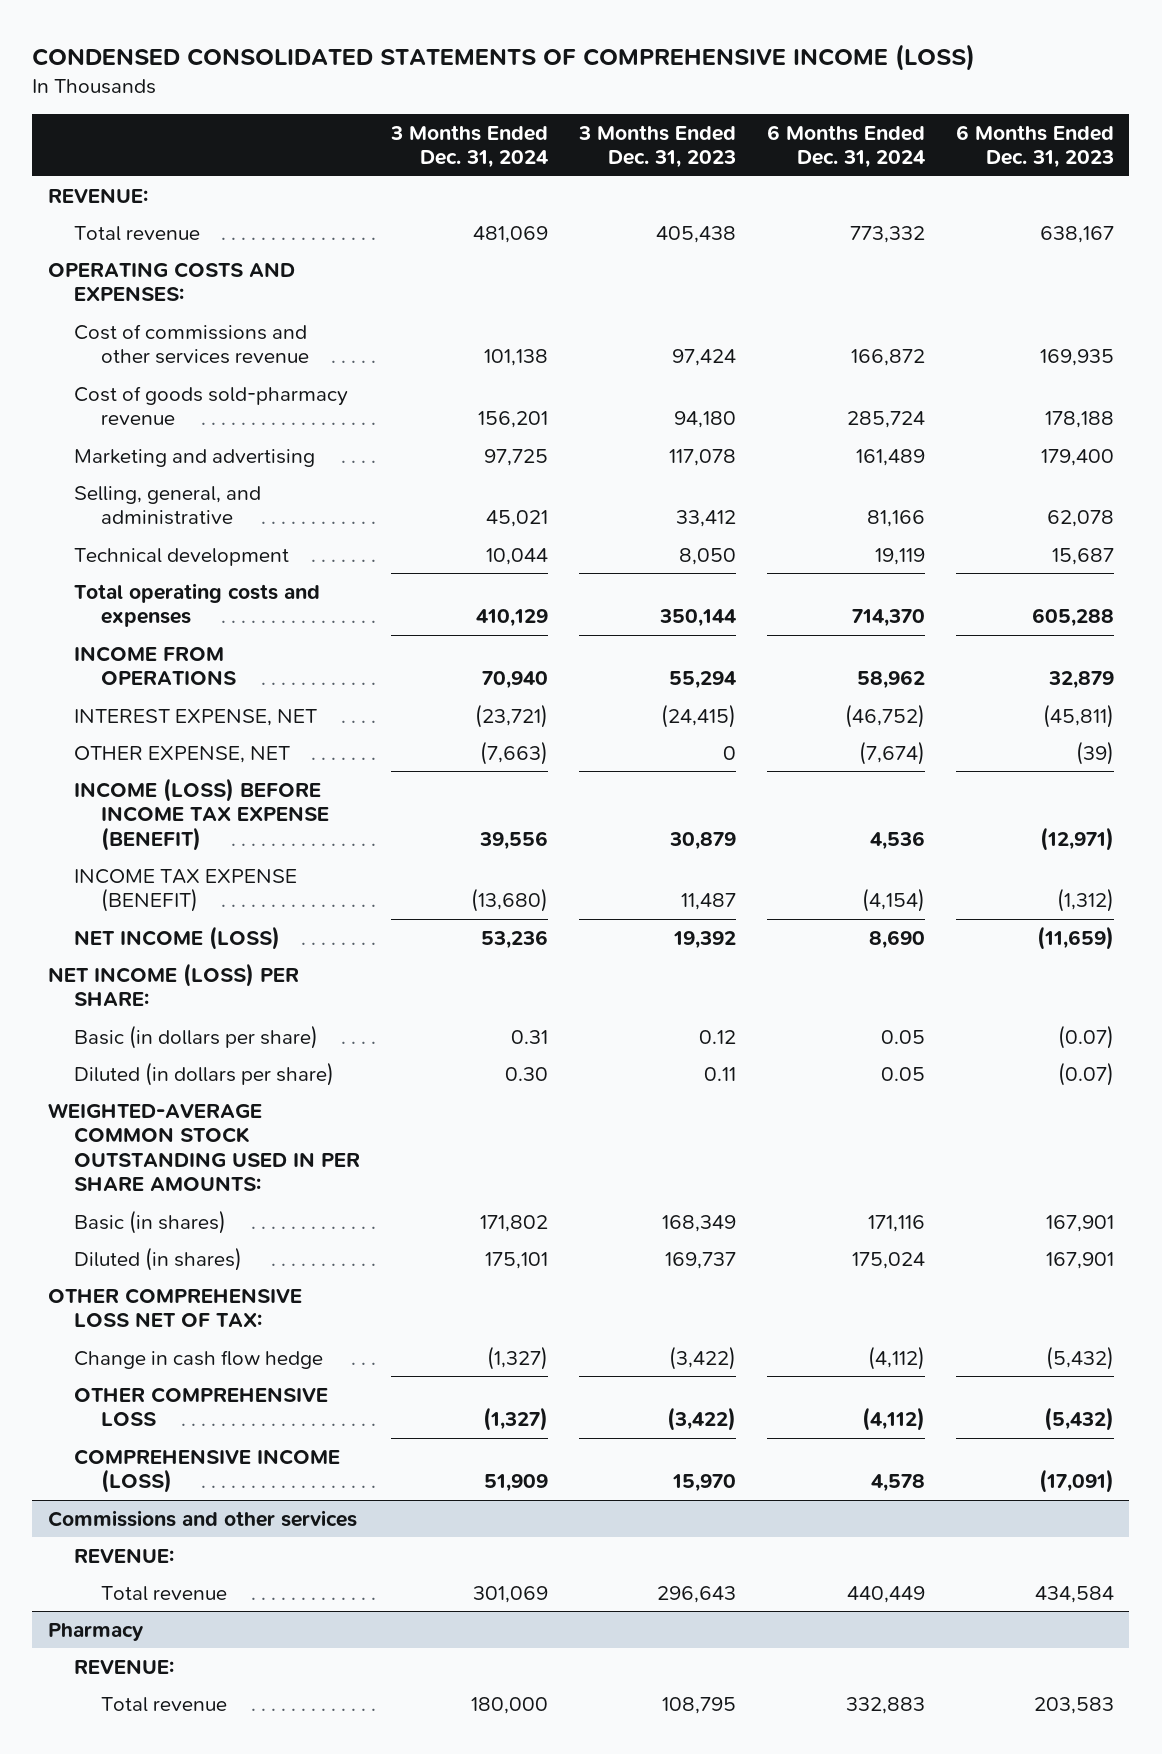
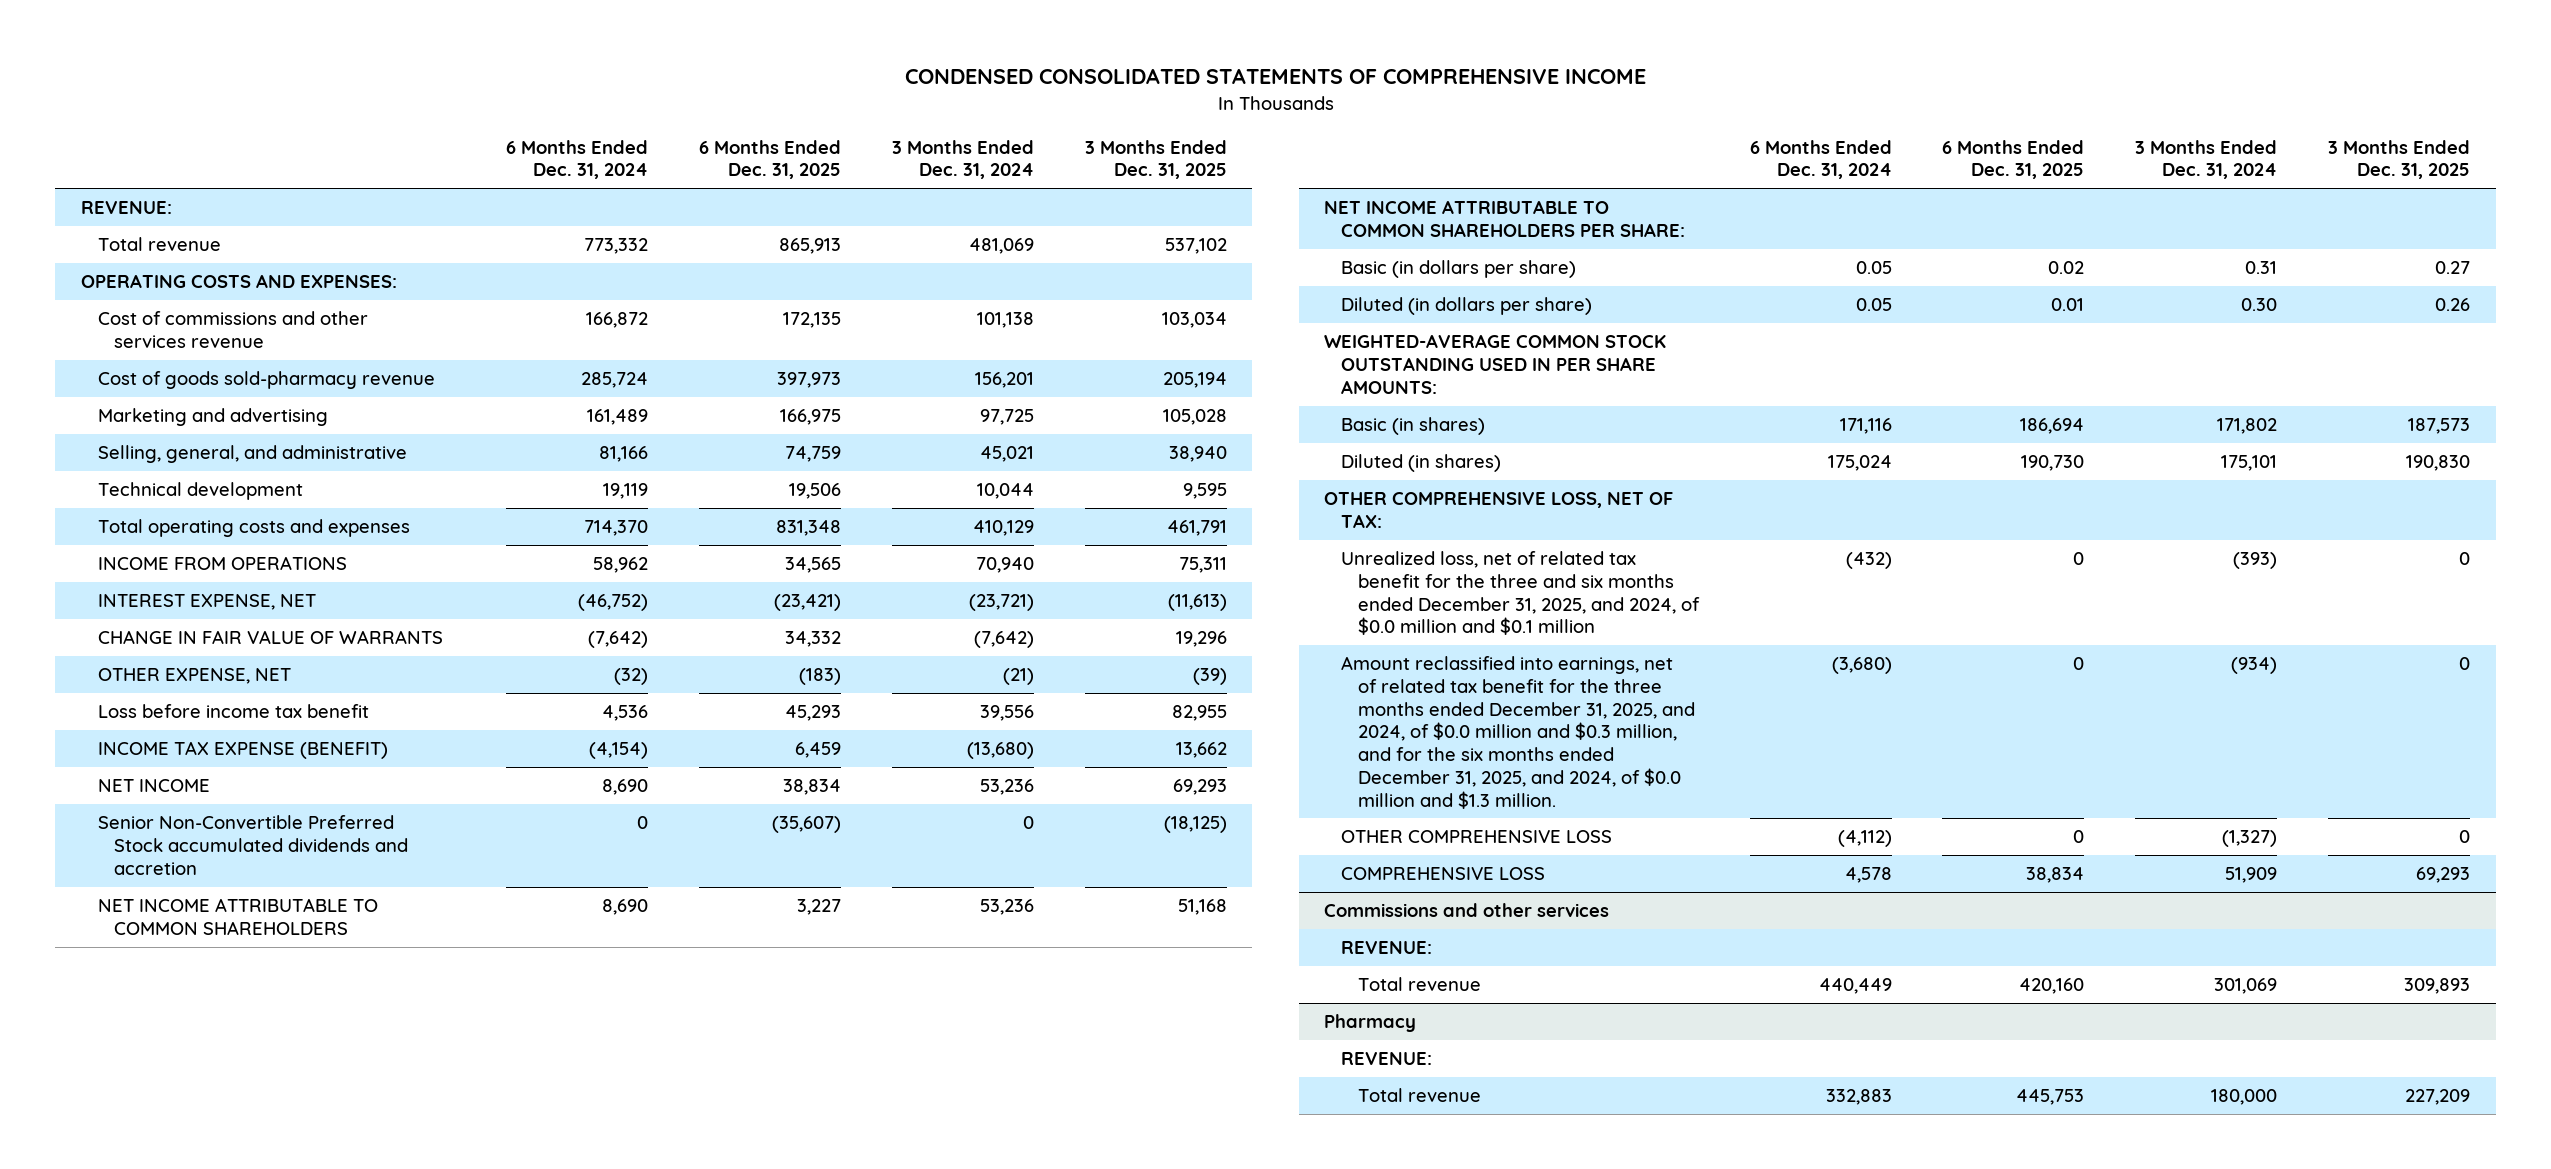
[32,43,976,71] CONDENSED CONSOLIDATED STATEMENTS OF COMPREHENSIVE INCOME (LOSS) -> [904,68,1646,85] CONDENSED CONSOLIDATED STATEMENTS OF COMPREHENSIVE INCOME
[578,124,737,169] 3 Months Ended Dec. 31, 2023 -> none
[955,124,1114,169] 6 Months Ended Dec. 31, 2023 -> none
none -> [698,139,841,180] 6 Months Ended Dec. 31, 2025
none -> [1084,139,1227,180] 3 Months Ended Dec. 31, 2025
none -> [97,630,443,645] CHANGE IN FAIR VALUE OF WARRANTS
[480,740,549,765] (7,663) -> [1002,668,1034,686] (21)
[858,740,925,765] (7,674) -> [614,668,649,686] (32)
[74,777,329,851] INCOME (LOSS) BEFORE INCOME TAX EXPENSE (BENEFIT) -> [97,704,369,719] Loss before income tax benefit
[74,925,281,950] NET INCOME (LOSS) -> [97,779,210,793] NET INCOME
none -> [97,815,409,875] Senior Non-Convertible Preferred Stock accumulated dividends and accretion
none -> [97,898,378,935] NET INCOME ATTRIBUTABLE TO COMMON SHAREHOLDERS
[47,962,299,1007] NET INCOME (LOSS) PER SHARE: -> [1324,200,1686,237] NET INCOME ATTRIBUTABLE TO COMMON SHAREHOLDERS PER SHARE:
[74,1349,324,1369] Change in cash flow hedge -> none
[47,1287,302,1328] OTHER COMPREHENSIVE LOSS NET OF TAX: -> [1324,492,1674,528] OTHER COMPREHENSIVE LOSS, NET OF TAX:
none -> [1341,551,1700,636] Unrealized loss, net of related tax benefit for the three and six months ended December 31, 2025, and 2024, of $0.0 million and $0.1 million
none -> [1341,656,1695,809] Amount reclassified into earnings, net of related tax benefit for the three months ended December 31, 2025, and 2024, of $0.0 million and $0.3 million, and for the six months ended December 31, 2025, and 2024, of $0.0 million and $1.3 million.
[74,1448,341,1494] COMPREHENSIVE INCOME (LOSS) -> [1341,867,1546,881] COMPREHENSIVE LOSS

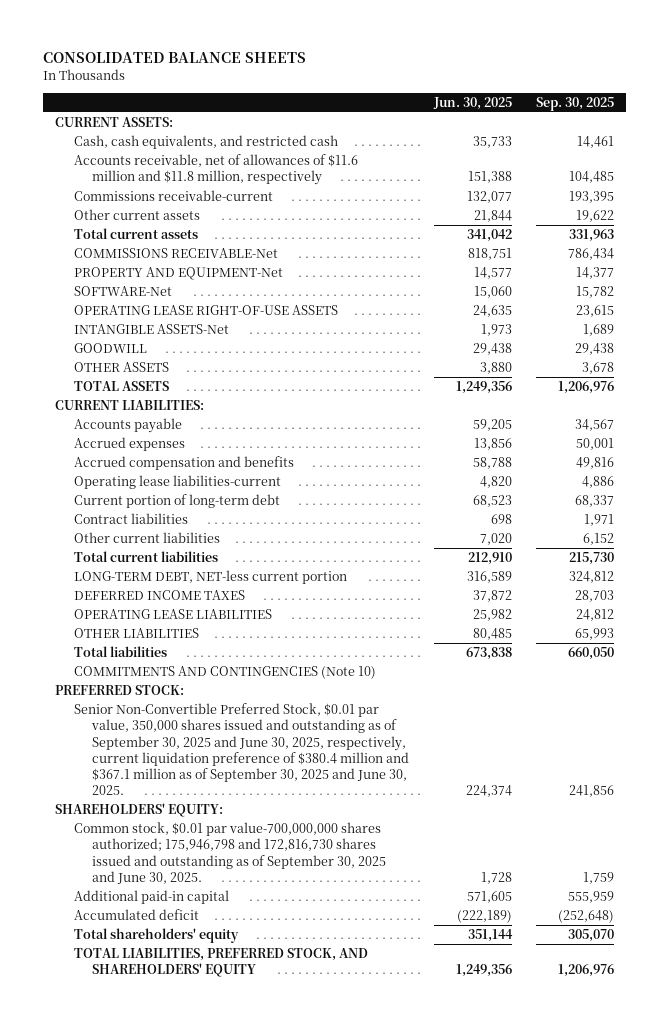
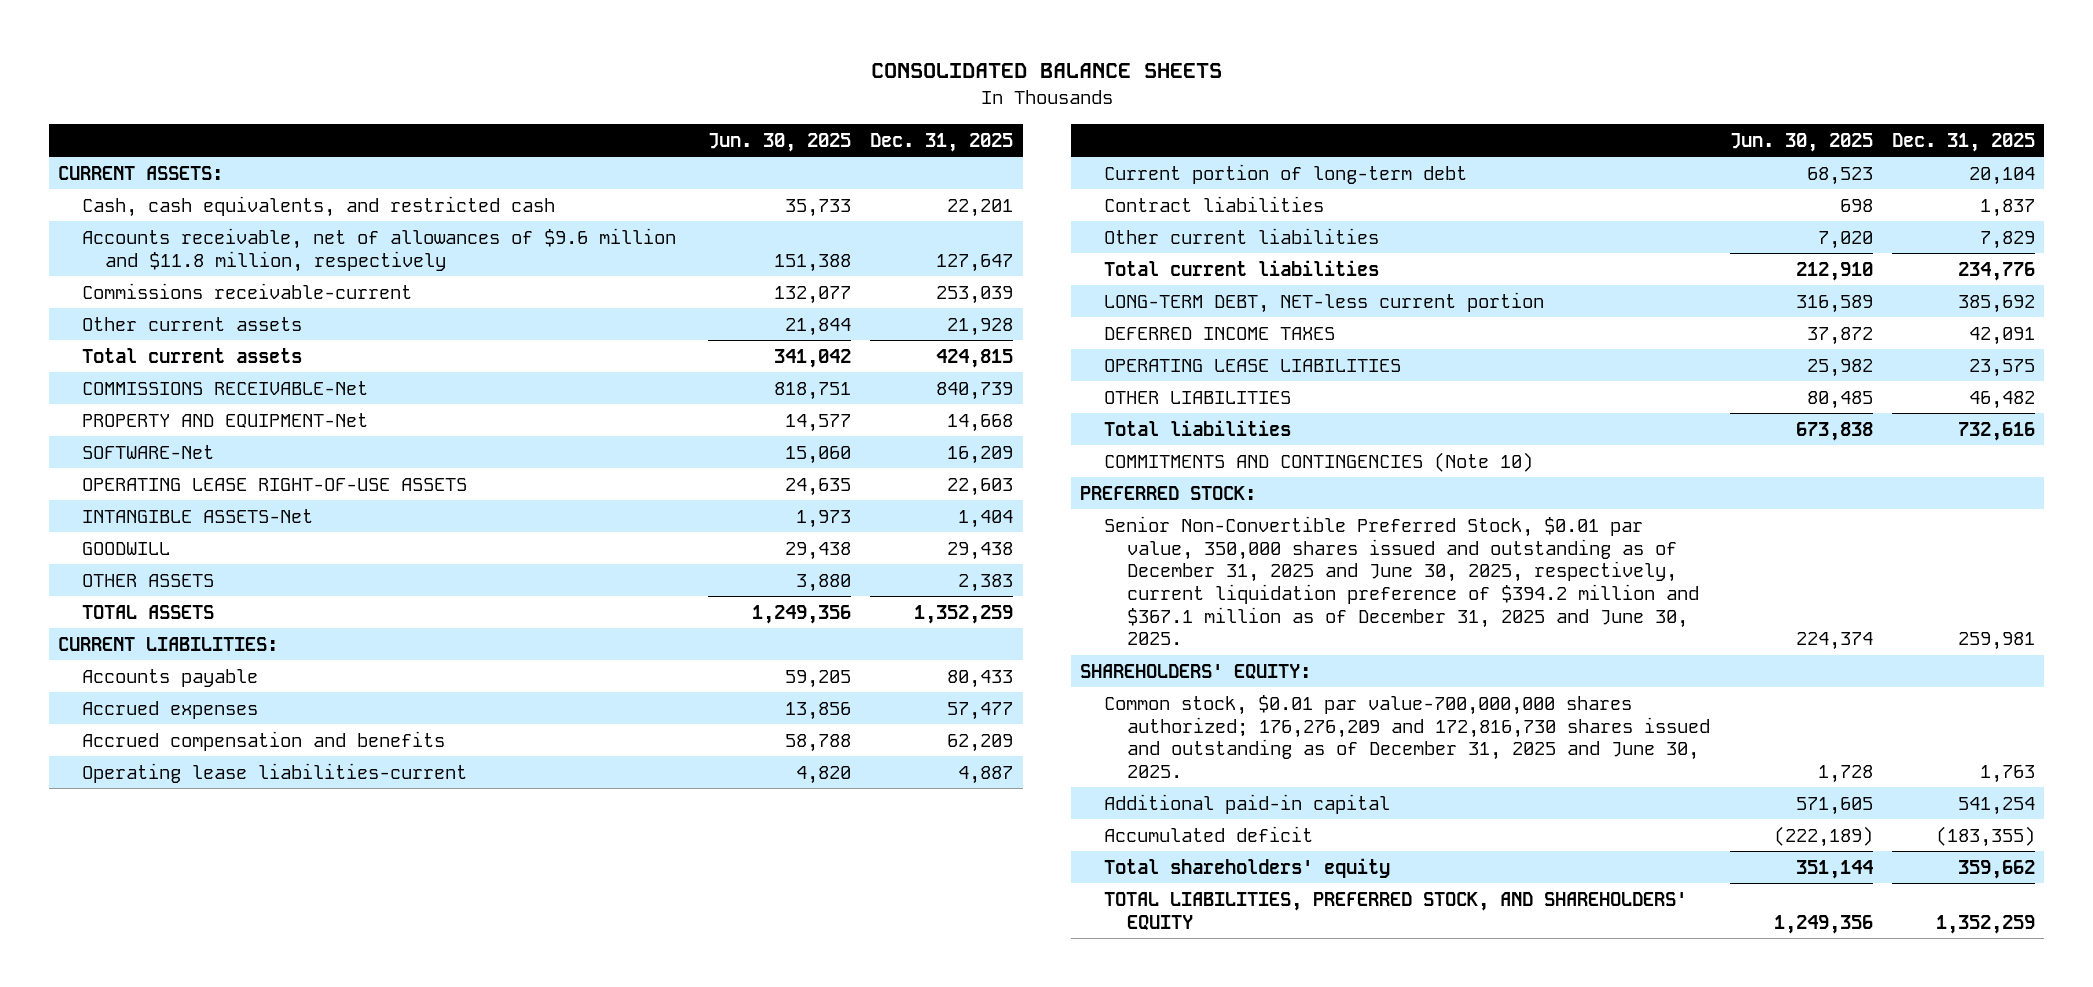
[535,96,614,111] Sep. 30, 2025 -> none
none -> [869,132,1013,152] Dec. 31, 2025
[73,154,358,186] Accounts receivable, net of allowances of $11.6 million and $11.8 million, respectively -> [81,227,676,272] Accounts receivable, net of allowances of $9.6 million and $11.8 million, respectively
[73,703,410,796] Senior Non-Convertible Preferred Stock, $0.01 par value, 350,000 shares issued and outstanding as of September 30, 2025 and June 30, 2025, respectively, current liquidation preference of $380.4 million and $367.1 million as of September 30, 2025 and June 30, 2025. -> [1103,515,1700,646] Senior Non-Convertible Preferred Stock, $0.01 par value, 350,000 shares issued and outstanding as of December 31, 2025 and June 30, 2025, respectively, current liquidation preference of $394.2 million and $367.1 million as of December 31, 2025 and June 30, 2025.
[73,822,387,884] Common stock, $0.01 par value-700,000,000 shares authorized; 175,946,798 and 172,816,730 shares issued and outstanding as of September 30, 2025 and June 30, 2025. -> [1103,694,1711,779] Common stock, $0.01 par value-700,000,000 shares authorized; 176,276,209 and 172,816,730 shares issued and outstanding as of December 31, 2025 and June 30, 2025.

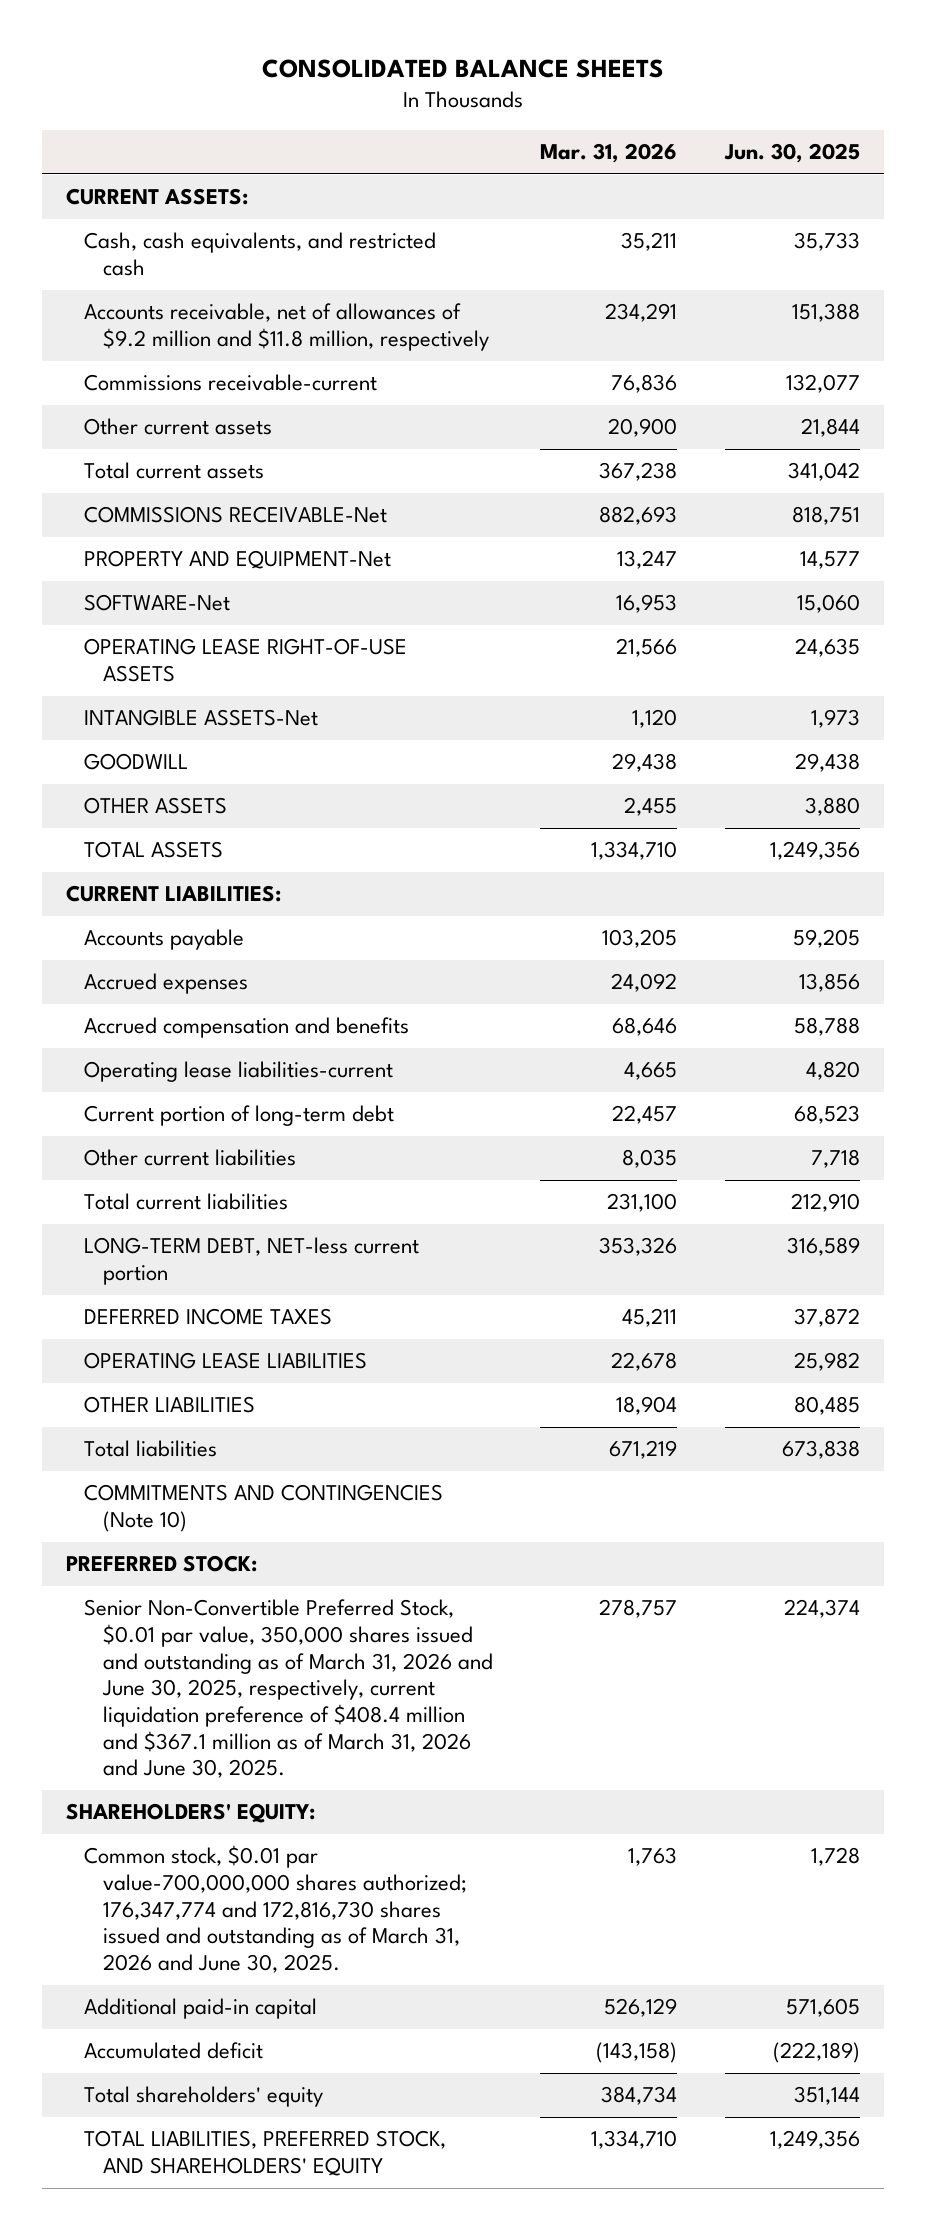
[869,132,1013,152] Dec. 31, 2025 -> none
none -> [540,143,678,164] Mar. 31, 2026
[81,227,676,272] Accounts receivable, net of allowances of $9.6 million and $11.8 million, respectively -> [84,303,489,352] Accounts receivable, net of allowances of $9.2 million and $11.8 million, respectively
[1103,195,1324,212] Contract liabilities -> none
[1817,230,1873,249] 7,020 -> [811,1149,861,1169] 7,718
[1103,515,1700,646] Senior Non-Convertible Preferred Stock, $0.01 par value, 350,000 shares issued and outstanding as of December 31, 2025 and June 30, 2025, respectively, current liquidation preference of $394.2 million and $367.1 million as of December 31, 2025 and June 30, 2025. -> [84,1599,493,1779] Senior Non-Convertible Preferred Stock, $0.01 par value, 350,000 shares issued and outstanding as of March 31, 2026 and June 30, 2025, respectively, current liquidation preference of $408.4 million and $367.1 million as of March 31, 2026 and June 30, 2025.
[1103,694,1711,779] Common stock, $0.01 par value-700,000,000 shares authorized; 176,276,209 and 172,816,730 shares issued and outstanding as of December 31, 2025 and June 30, 2025. -> [84,1845,467,1974] Common stock, $0.01 par value-700,000,000 shares authorized; 176,347,774 and 172,816,730 shares issued and outstanding as of March 31, 2026 and June 30, 2025.

